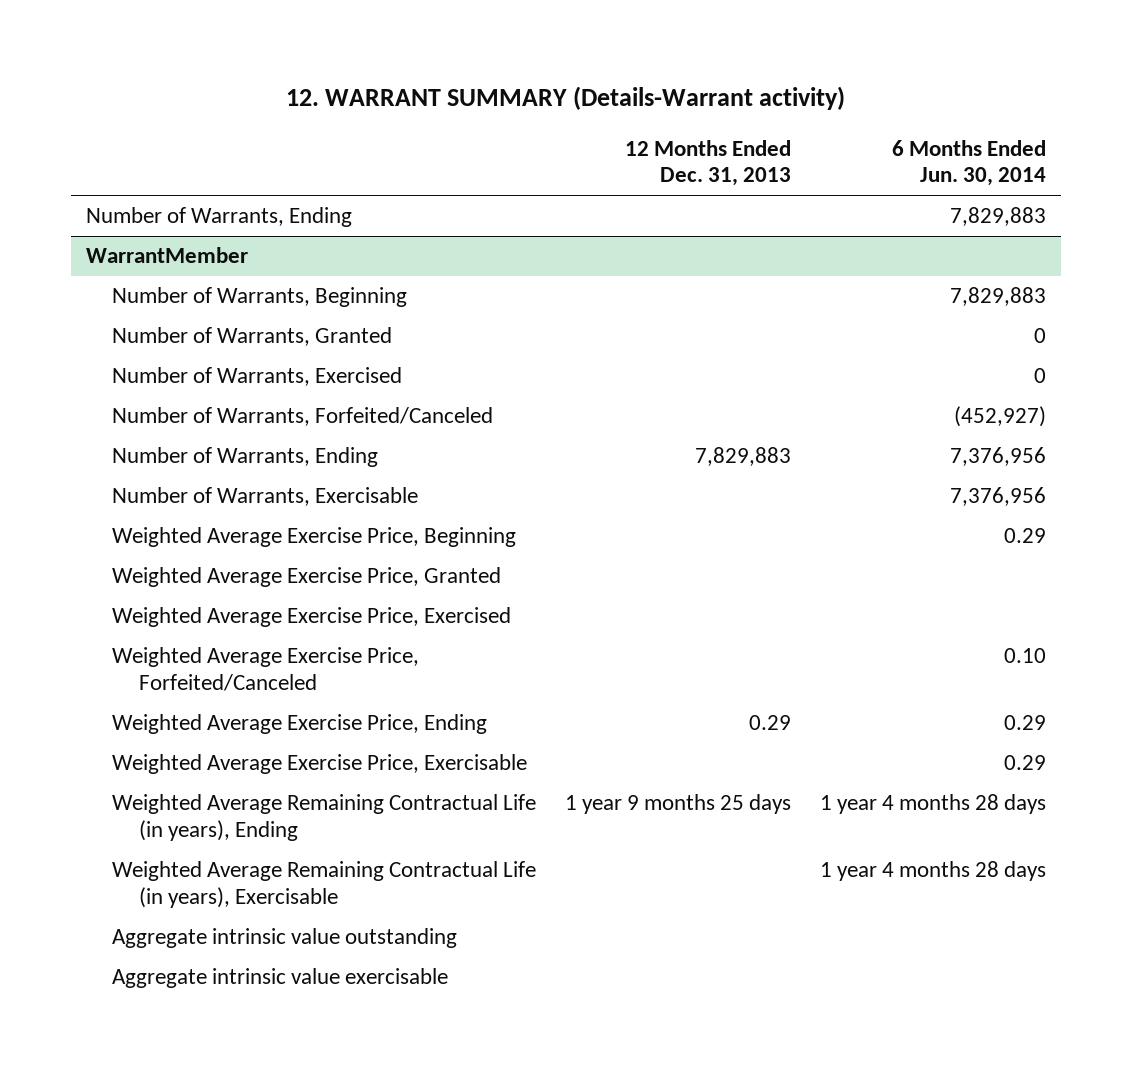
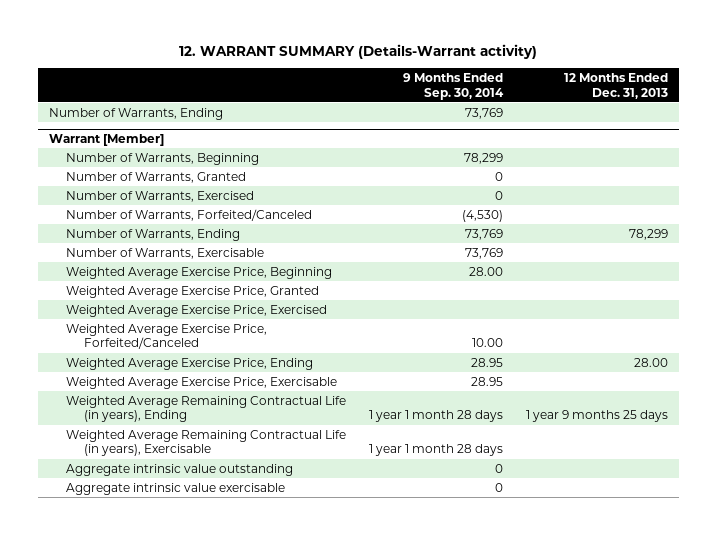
[892,139,1047,187] 6 Months Ended Jun. 30, 2014 -> none
none -> [402,72,504,100] 9 Months Ended Sep. 30, 2014
[85,247,248,264] WarrantMember -> [49,134,165,147] Warrant [Member]
[695,447,792,467] 7,829,883 -> [628,228,668,240] 78,299
[749,715,792,731] 0.29 -> [633,357,668,367] 28.00

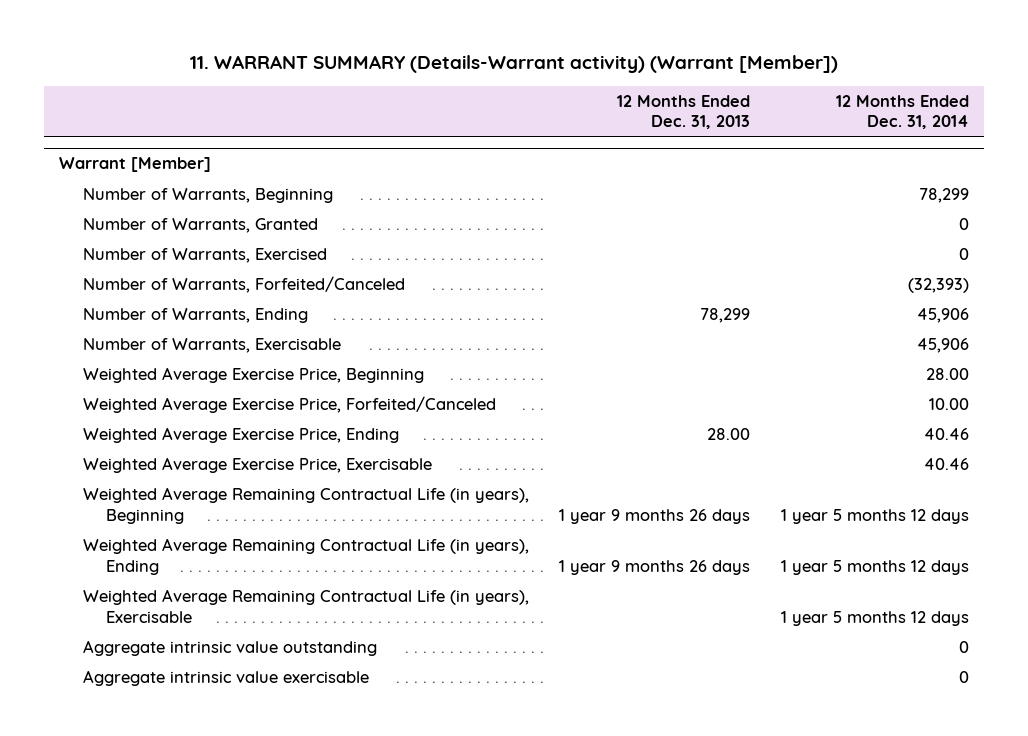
[179,44,538,60] 12. WARRANT SUMMARY (Details-Warrant activity) -> [189,55,838,74] 11. WARRANT SUMMARY (Details-Warrant activity) (Warrant [Member])
[402,72,504,100] 9 Months Ended Sep. 30, 2014 -> none
none -> [835,94,969,130] 12 Months Ended Dec. 31, 2014
[49,107,224,120] Number of Warrants, Ending -> none
[66,285,320,298] Weighted Average Exercise Price, Granted -> none
[66,304,328,317] Weighted Average Exercise Price, Exercised -> none
none -> [82,487,529,524] Weighted Average Remaining Contractual Life (in years), Beginning
[525,410,668,423] 1 year 9 months 25 days -> [559,559,751,575] 1 year 9 months 26 days

